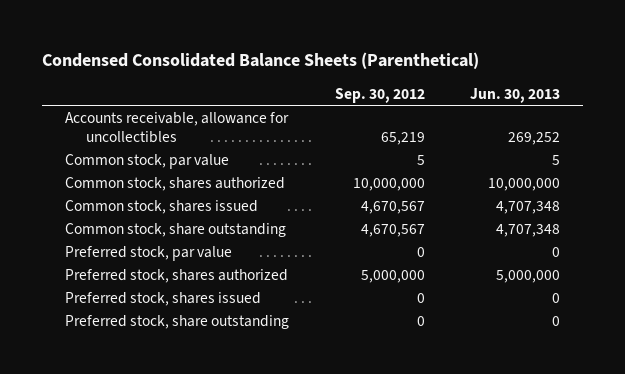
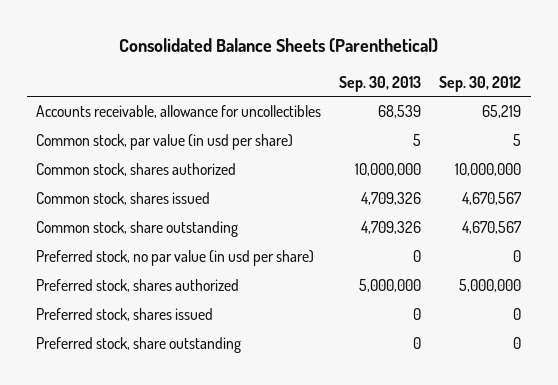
[41,52,479,70] Condensed Consolidated Balance Sheets (Parenthetical) -> [118,37,438,53] Consolidated Balance Sheets (Parenthetical)
[470,87,561,103] Jun. 30, 2013 -> none
none -> [339,75,422,92] Sep. 30, 2013
[64,153,229,169] Common stock, par value -> [36,134,294,151] Common stock, par value (in usd per share)
[64,245,232,261] Preferred stock, par value -> [36,250,315,267] Preferred stock, no par value (in usd per share)

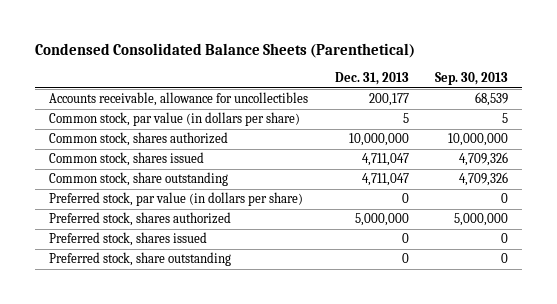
[118,37,438,53] Consolidated Balance Sheets (Parenthetical) -> [35,43,416,59] Condensed Consolidated Balance Sheets (Parenthetical)
[439,75,522,92] Sep. 30, 2012 -> none
none -> [334,72,409,86] Dec. 31, 2013
[36,134,294,151] Common stock, par value (in usd per share) -> [48,112,300,127] Common stock, par value (in dollars per share)
[36,250,315,267] Preferred stock, no par value (in usd per share) -> [48,192,303,207] Preferred stock, par value (in dollars per share)

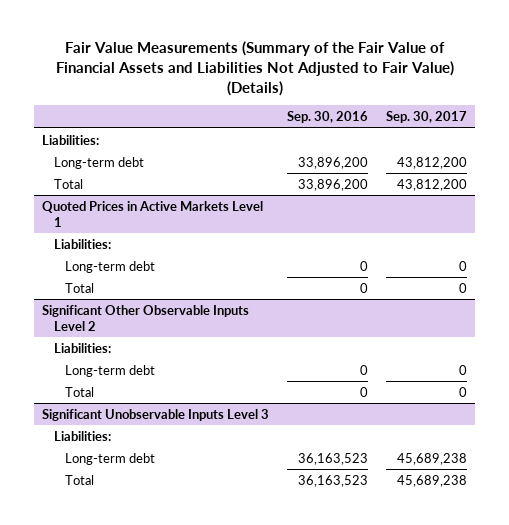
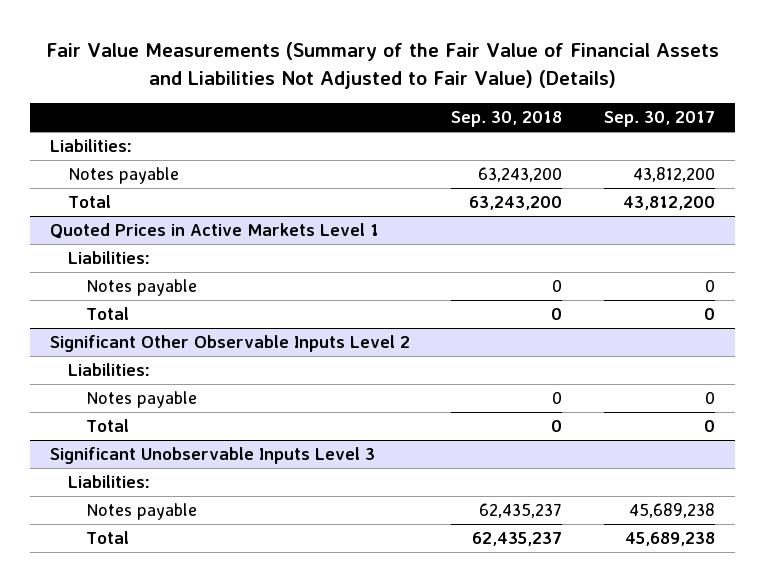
[287,111,369,124] Sep. 30, 2016 -> none
none -> [451,110,563,127] Sep. 30, 2018
[53,156,144,169] Long-term debt -> [68,167,180,185] Notes payable
[64,260,155,273] Long-term debt -> [86,279,198,297] Notes payable
[64,364,155,377] Long-term debt -> [86,391,198,409] Notes payable
[64,452,155,465] Long-term debt -> [86,503,198,521] Notes payable

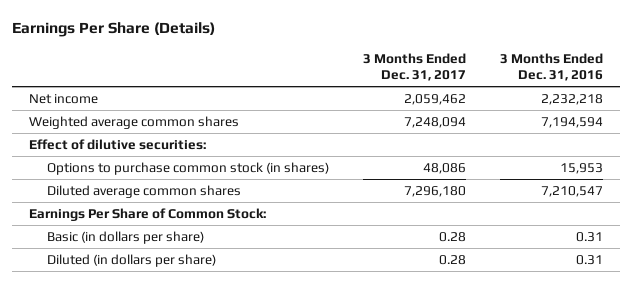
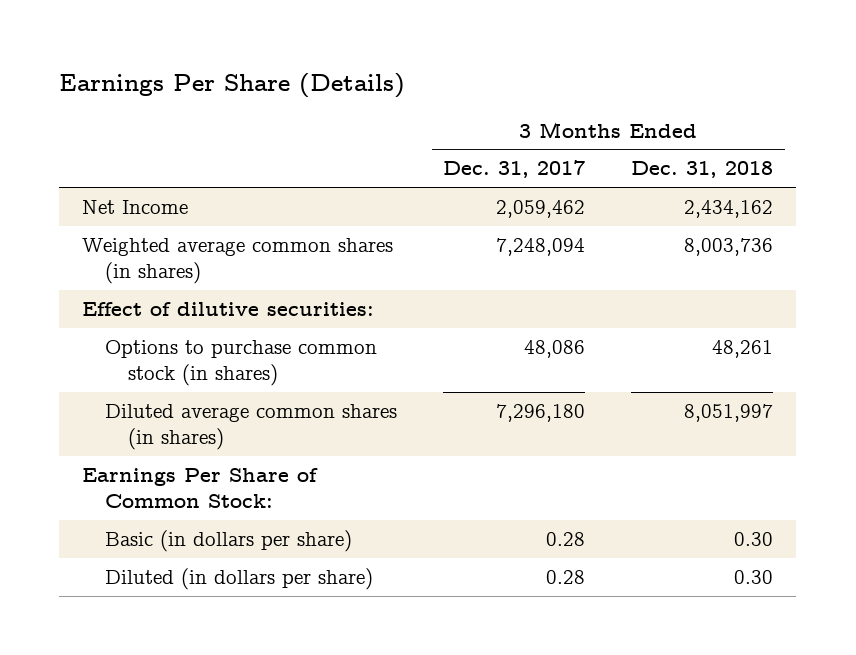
[499,52,603,82] 3 Months Ended Dec. 31, 2016 -> none
none -> [631,161,774,179] Dec. 31, 2018
[29,93,99,104] Net income -> [82,199,189,214] Net Income
[29,115,240,129] Weighted average common shares -> [82,237,394,284] Weighted average common shares (in shares)
[46,184,241,198] Diluted average common shares -> [105,403,398,450] Diluted average common shares (in shares)

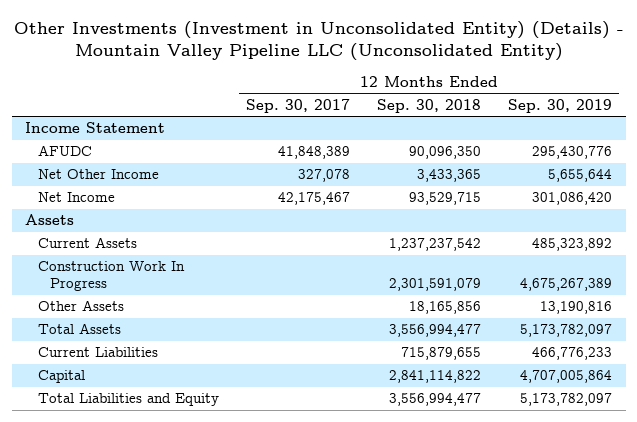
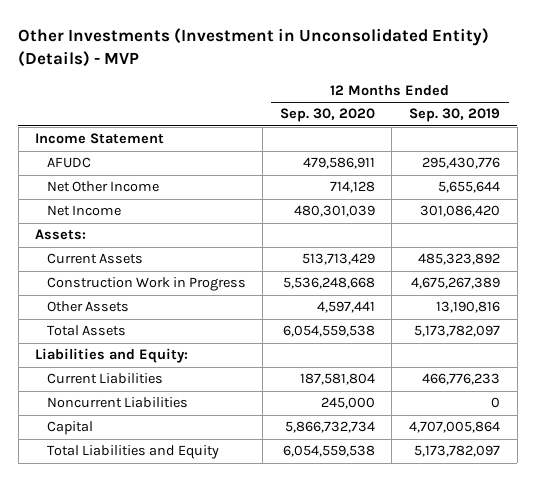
[13,20,624,61] Other Investments (Investment in Unconsolidated Entity) (Details) - Mountain Valley Pipeline LLC (Unconsolidated Entity) -> [18,28,490,67] Other Investments (Investment in Unconsolidated Entity) (Details) - MVP
[245,98,350,113] Sep. 30, 2017 -> none
[377,98,482,113] Sep. 30, 2018 -> none
none -> [279,108,375,123] Sep. 30, 2020
[25,214,75,226] Assets -> [35,229,87,241] Assets:
[37,261,185,292] Construction Work In Progress -> [46,277,246,292] Construction Work in Progress
none -> [35,348,189,364] Liabilities and Equity:
none -> [46,397,188,409] Noncurrent Liabilities

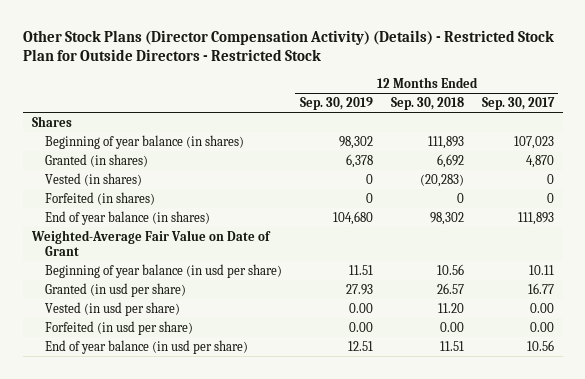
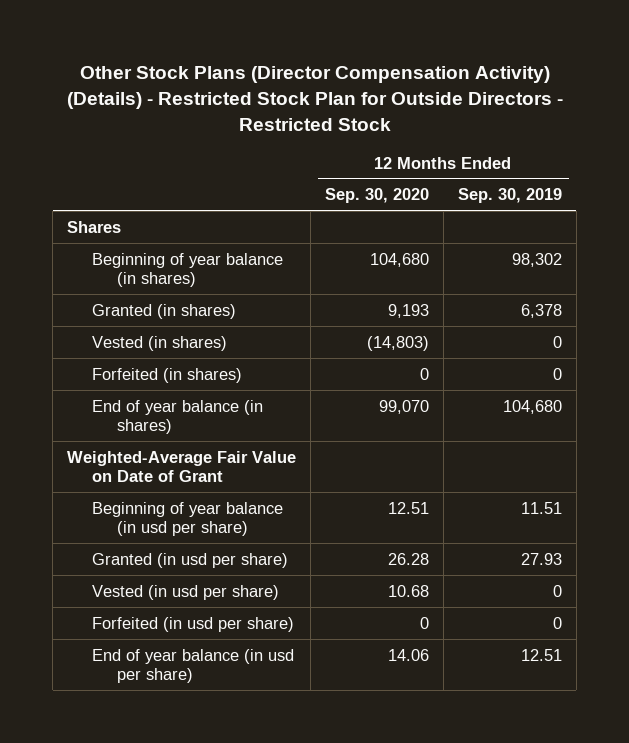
[390,96,464,110] Sep. 30, 2018 -> none
[481,96,555,110] Sep. 30, 2017 -> none
none -> [325,188,430,204] Sep. 30, 2020
[348,302,373,313] 0.00 -> [552,584,562,597] 0
[348,321,373,332] 0.00 -> [552,616,562,629] 0

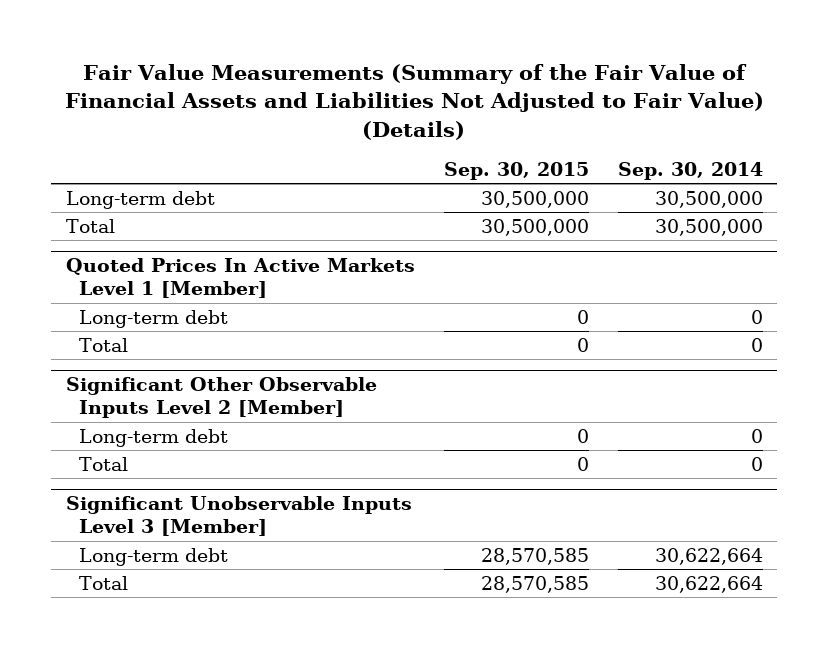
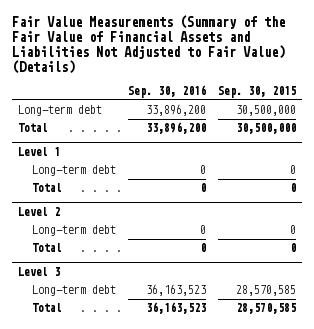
[617,161,763,180] Sep. 30, 2014 -> none
none -> [128,85,207,99] Sep. 30, 2016
[65,258,415,299] Quoted Prices In Active Markets Level 1 [Member] -> [18,147,61,157] Level 1
[65,377,377,419] Significant Other Observable Inputs Level 2 [Member] -> [18,207,61,217] Level 2
[65,496,412,537] Significant Unobservable Inputs Level 3 [Member] -> [18,267,61,277] Level 3

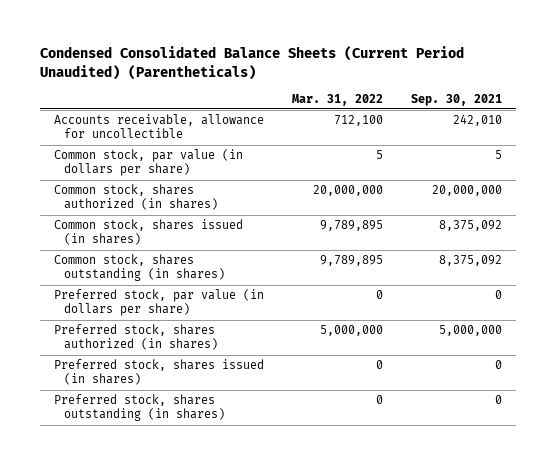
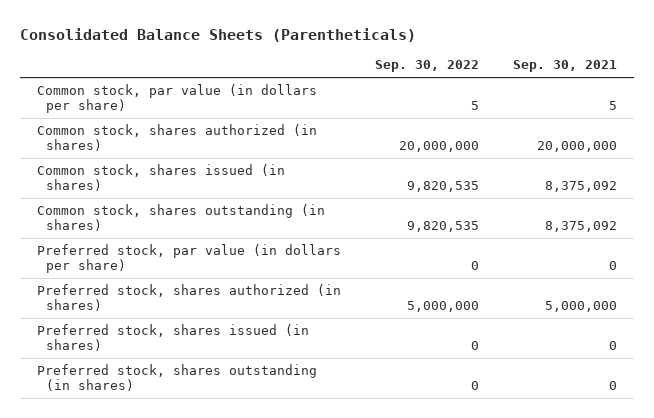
[40,46,465,80] Condensed Consolidated Balance Sheets (Current Period Unaudited) (Parentheticals) -> [19,27,416,42] Consolidated Balance Sheets (Parentheticals)
[292,93,384,106] Mar. 31, 2022 -> none
none -> [374,60,479,73] Sep. 30, 2022
[54,114,265,139] Accounts receivable, allowance for uncollectible -> none

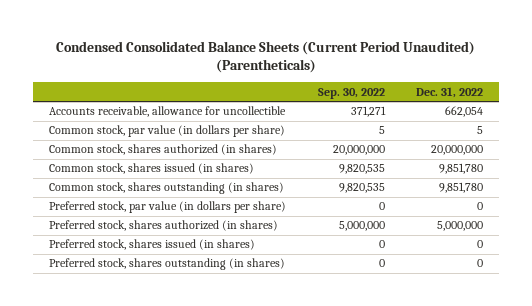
[19,27,416,42] Consolidated Balance Sheets (Parentheticals) -> [56,40,476,74] Condensed Consolidated Balance Sheets (Current Period Unaudited) (Parentheticals)
[512,60,617,73] Sep. 30, 2021 -> none
none -> [416,86,484,98] Dec. 31, 2022
none -> [49,106,287,118] Accounts receivable, allowance for uncollectible

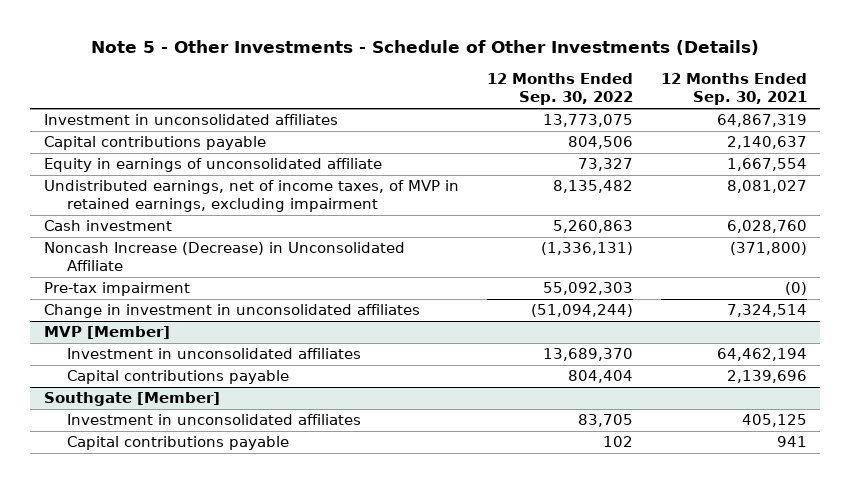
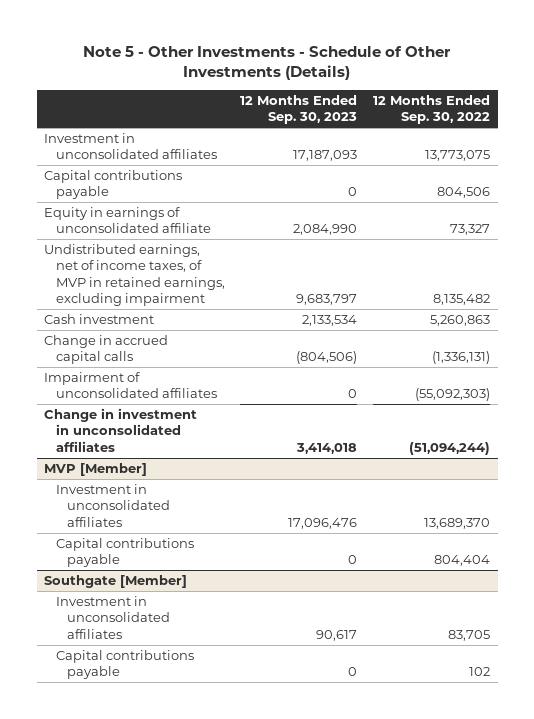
[660,73,807,106] 12 Months Ended Sep. 30, 2021 -> none
none -> [240,94,358,125] 12 Months Ended Sep. 30, 2023
[44,282,191,297] Pre-tax impairment -> none
[44,242,406,272] Noncash Increase (Decrease) in Unconsolidated Affiliate -> [44,335,169,365] Change in accrued capital calls
none -> [44,372,217,399] Impairment of unconsolidated affiliates

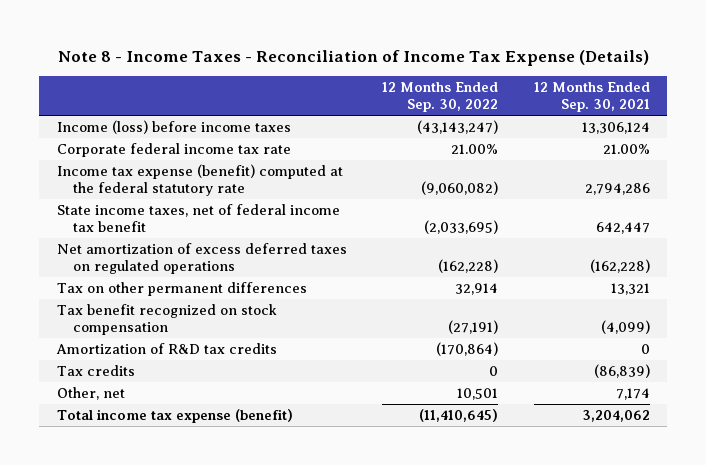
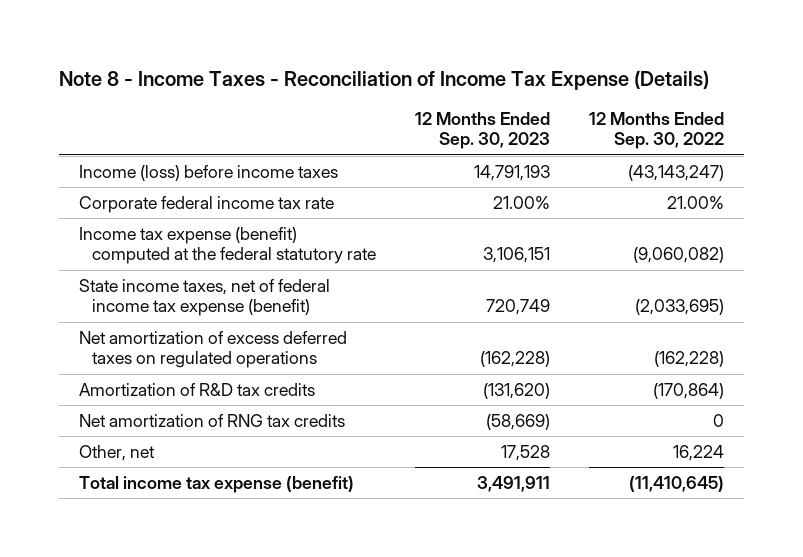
[533,82,650,113] 12 Months Ended Sep. 30, 2021 -> none
none -> [414,111,550,150] 12 Months Ended Sep. 30, 2023
[56,204,340,232] State income taxes, net of federal income tax benefit -> [78,278,330,317] State income taxes, net of federal income tax expense (benefit)
[56,282,307,297] Tax on other permanent differences -> none
[56,304,277,335] Tax benefit recognized on stock compensation -> none
[56,365,135,377] Tax credits -> [78,413,345,427] Net amortization of RNG tax credits
[457,388,499,401] 10,501 -> [673,444,725,461] 16,224

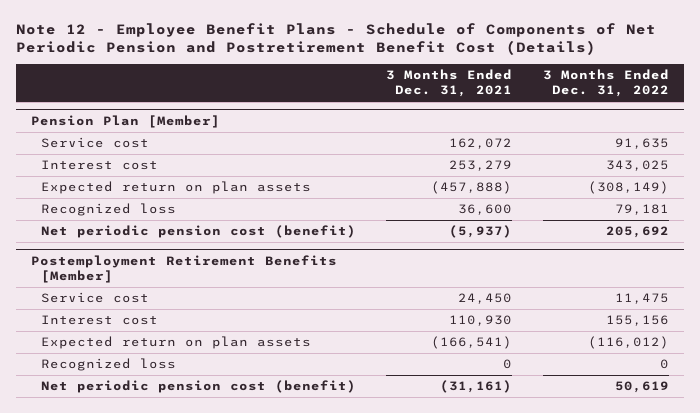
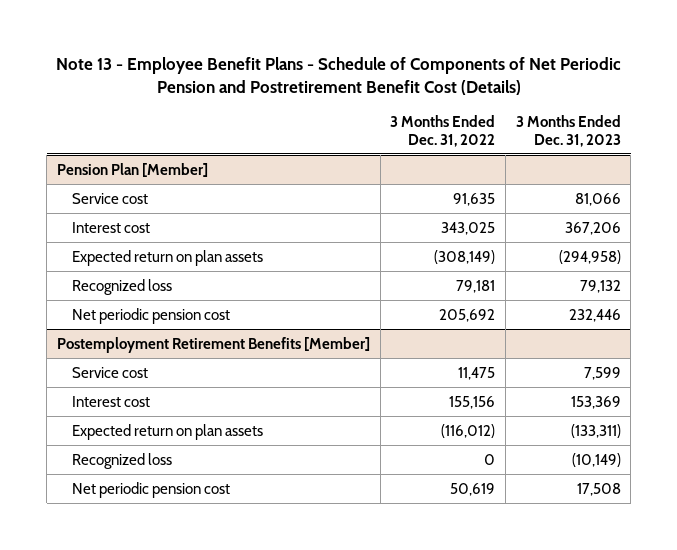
[15,23,656,56] Note 12 - Employee Benefit Plans - Schedule of Components of Net Periodic Pension and Postretirement Benefit Cost (Details) -> [55,56,621,95] Note 13 - Employee Benefit Plans - Schedule of Components of Net Periodic Pension and Postretirement Benefit Cost (Details)
[386,69,513,98] 3 Months Ended Dec. 31, 2021 -> none
none -> [515,115,621,147] 3 Months Ended Dec. 31, 2023
[40,225,356,239] Net periodic pension cost (benefit) -> [72,307,231,324] Net periodic pension cost
[40,380,356,394] Net periodic pension cost (benefit) -> [72,481,231,498] Net periodic pension cost

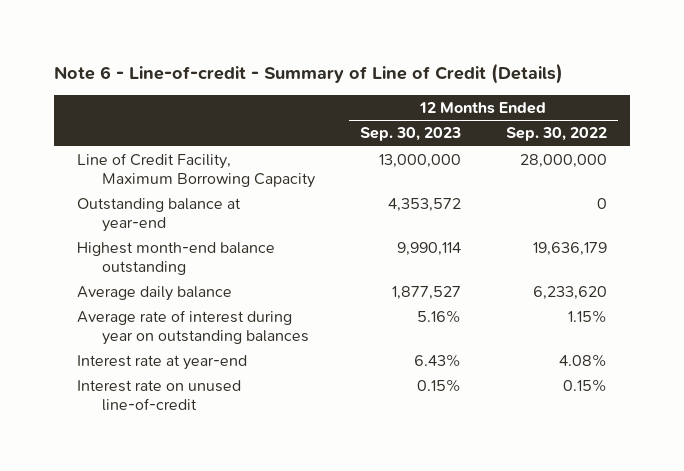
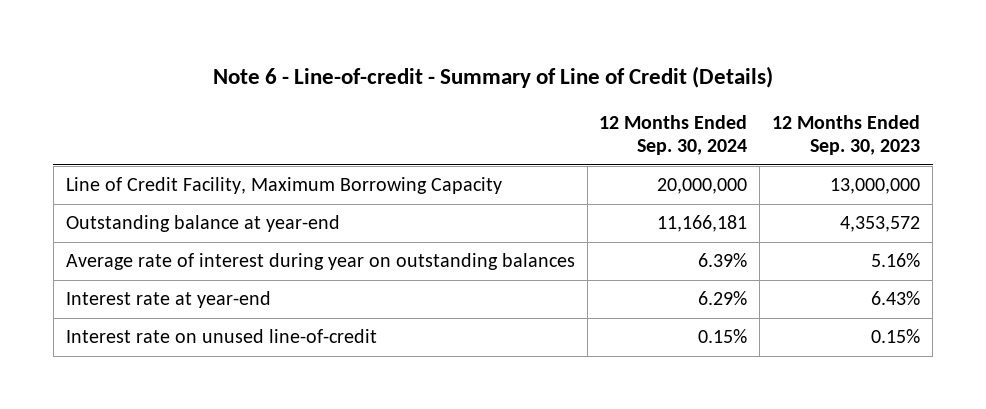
[505,127,607,142] Sep. 30, 2022 -> none
none -> [599,115,748,156] 12 Months Ended Sep. 30, 2024
[77,242,276,275] Highest month-end balance outstanding -> none
[77,286,233,302] Average daily balance -> none

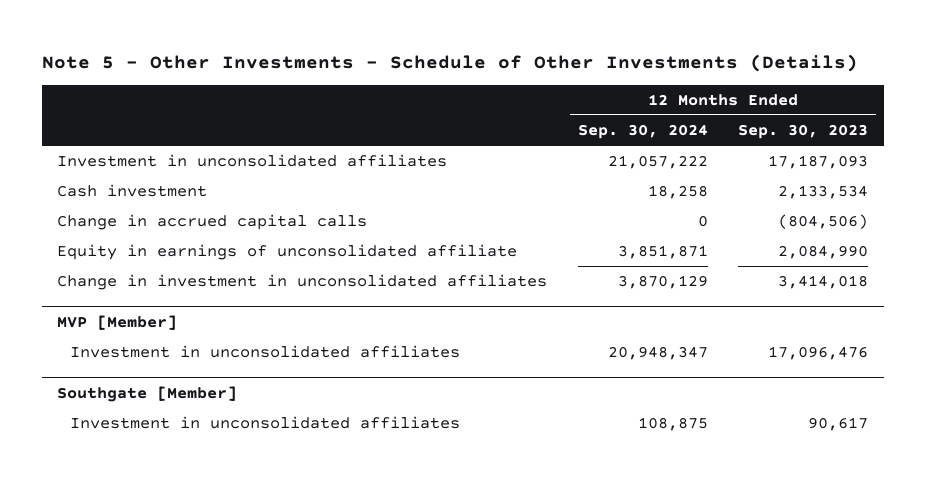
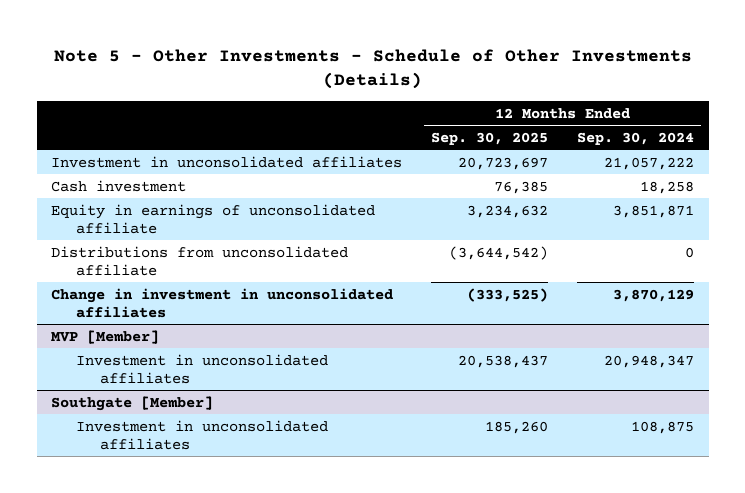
[738,123,869,139] Sep. 30, 2023 -> none
none -> [431,131,549,145] Sep. 30, 2025
[57,214,368,231] Change in accrued capital calls -> none
none -> [51,245,349,276] Distributions from unconsolidated affiliate

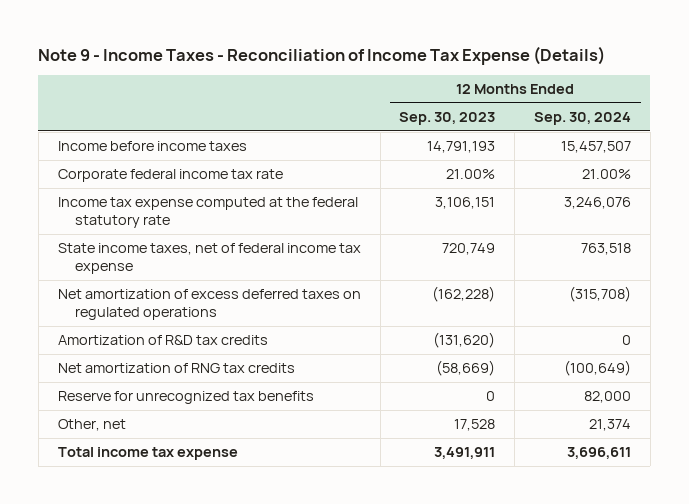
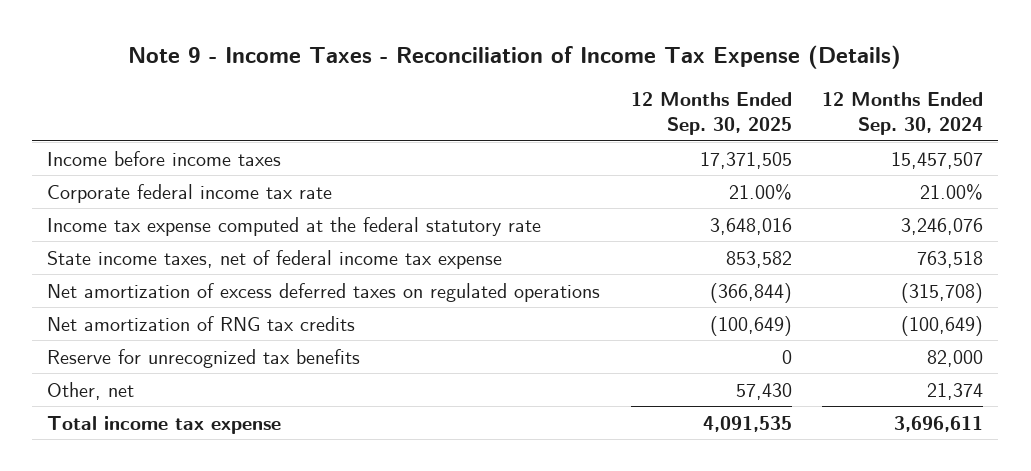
[399,112,496,126] Sep. 30, 2023 -> none
none -> [630,92,792,135] 12 Months Ended Sep. 30, 2025
[57,335,268,346] Amortization of R&D tax credits -> none

